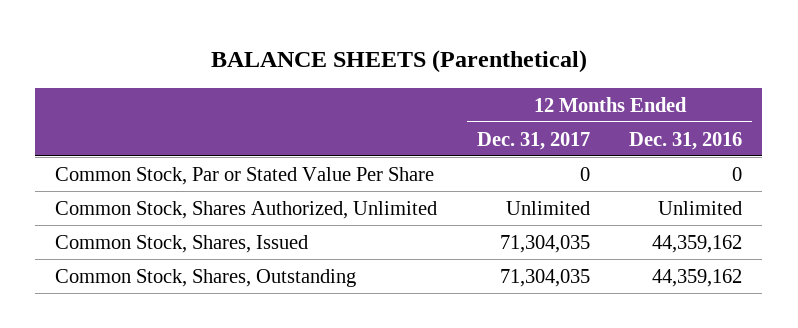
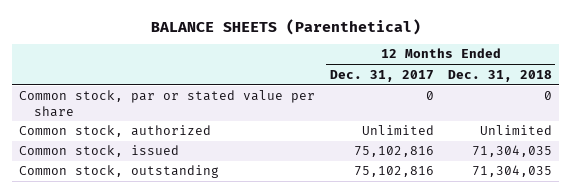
[629,131,743,150] Dec. 31, 2016 -> none
none -> [447,69,552,82] Dec. 31, 2018
[55,166,435,185] Common Stock, Par or Stated Value Per Share -> [19,90,316,117] Common stock, par or stated value per share
[55,200,438,219] Common Stock, Shares Authorized, Unlimited -> [19,125,212,138] Common stock, authorized
[55,234,309,253] Common Stock, Shares, Issued -> [19,145,180,158] Common stock, issued
[499,234,590,253] 71,304,035 -> [353,146,434,158] 75,102,816
[55,268,357,287] Common Stock, Shares, Outstanding -> [19,165,220,179] Common stock, outstanding
[499,268,590,287] 71,304,035 -> [353,166,434,178] 75,102,816

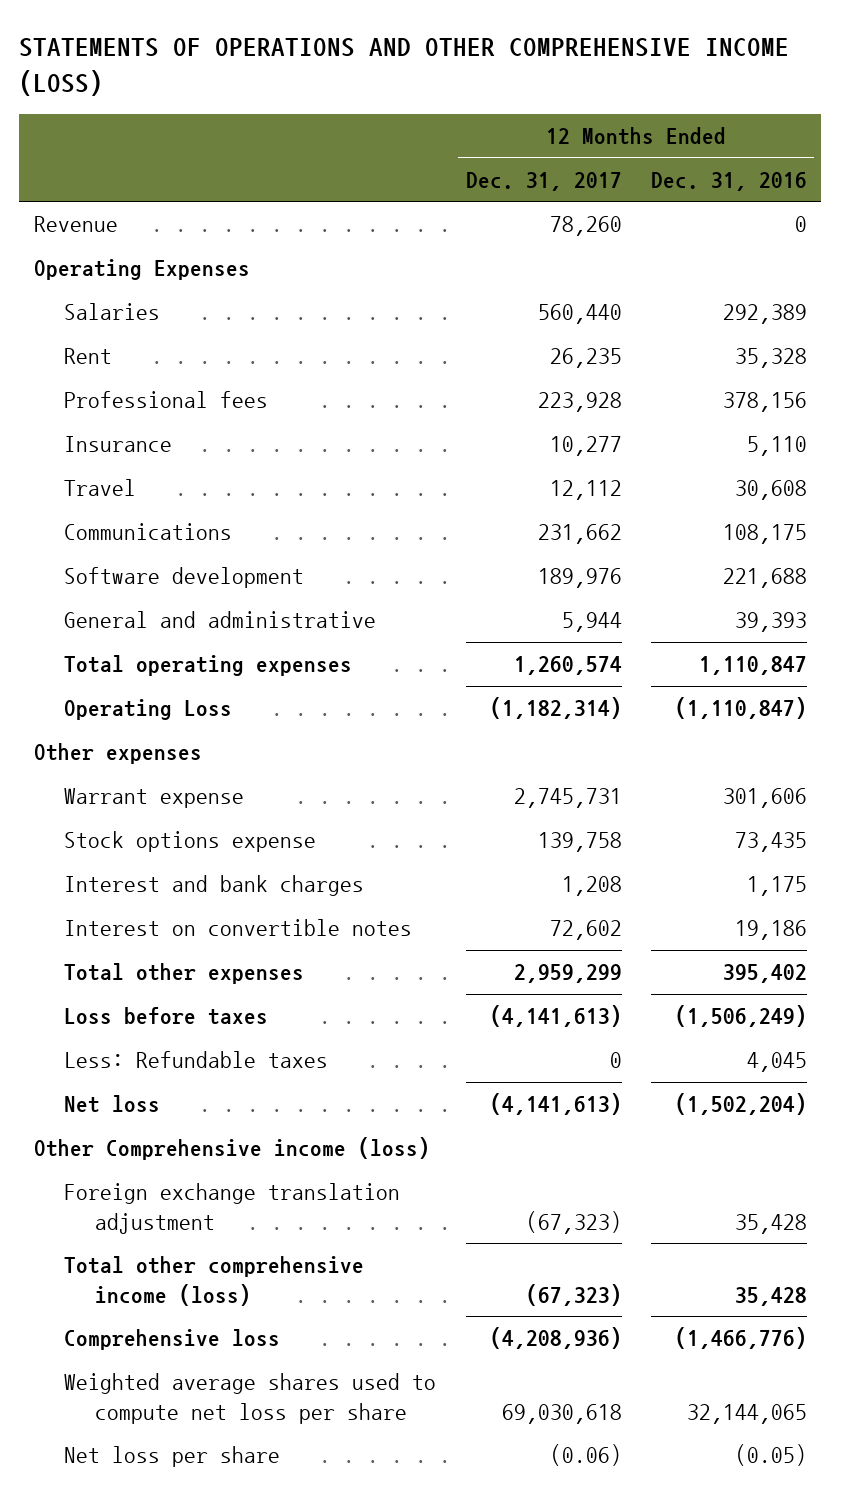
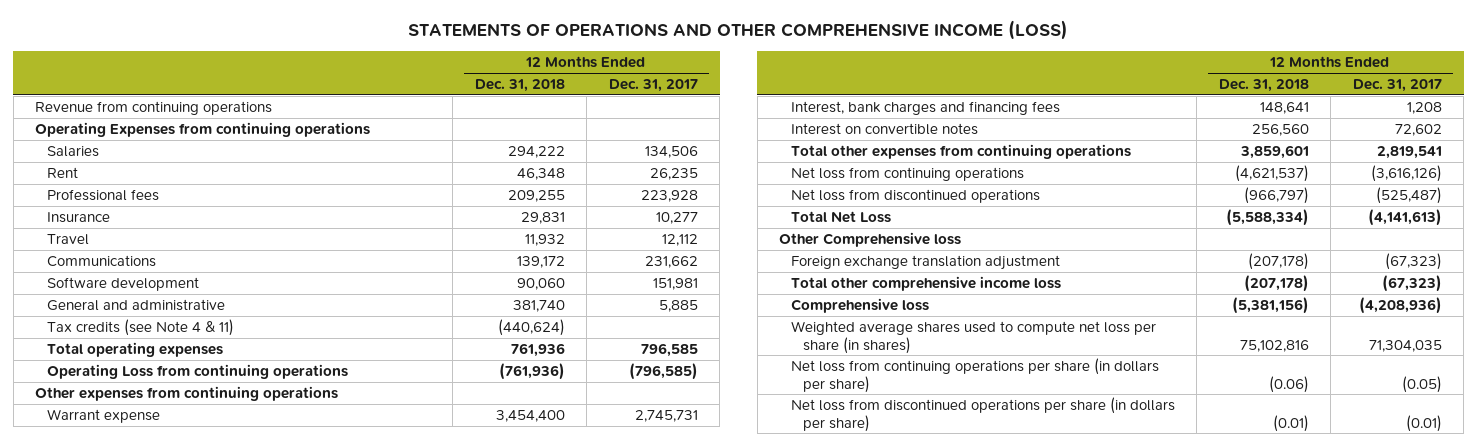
[650,171,807,191] Dec. 31, 2016 -> none
none -> [474,79,565,93] Dec. 31, 2018
[33,216,118,233] Revenue -> none
none -> [35,101,273,116] Revenue from continuing operations
[33,259,250,281] Operating Expenses -> [35,122,371,138] Operating Expenses from continuing operations
[537,304,622,325] 560,440 -> [644,146,698,159] 134,506
[537,568,622,589] 189,976 -> [652,278,698,291] 151,981
[561,612,622,633] 5,944 -> [658,300,698,313] 5,885
none -> [46,319,234,337] Tax credits (see Note 4 & 11)
[513,656,622,676] 1,260,574 -> [640,343,698,358] 796,585
[64,699,233,721] Operating Loss -> [46,364,348,380] Operating Loss from continuing operations
[489,697,622,720] (1,182,314) -> [628,363,698,381] (796,585)
[33,743,202,765] Other expenses -> [35,386,339,402] Other expenses from continuing operations
[64,831,317,853] Stock options expense -> none
[64,875,365,897] Interest and bank charges -> [791,101,1061,116] Interest, bank charges and financing fees
[64,1007,269,1026] Loss before taxes -> none
[64,1051,329,1069] Less: Refundable taxes -> none
[64,963,305,985] Total other expenses -> [791,144,1132,160] Total other expenses from continuing operations
[513,964,622,984] 2,959,299 -> [1376,146,1442,160] 2,819,541
none -> [791,167,1025,182] Net loss from continuing operations
none -> [791,189,1041,204] Net loss from discontinued operations
[64,1095,161,1114] Net loss -> [791,211,892,224] Total Net Loss
[33,1137,430,1161] Other Comprehensive income (loss) -> [779,232,962,248] Other Comprehensive loss
[64,1256,365,1306] Total other comprehensive income (loss) -> [791,276,1062,292] Total other comprehensive income loss
[64,1446,281,1468] Net loss per share -> none
[64,1373,437,1424] Weighted average shares used to compute net loss per share -> [791,321,1157,354] Weighted average shares used to compute net loss per share (in shares)
[501,1403,622,1424] 69,030,618 -> [1368,339,1442,352] 71,304,035
none -> [791,358,1160,393] Net loss from continuing operations per share (in dollars per share)
none -> [791,397,1176,432] Net loss from discontinued operations per share (in dollars per share)

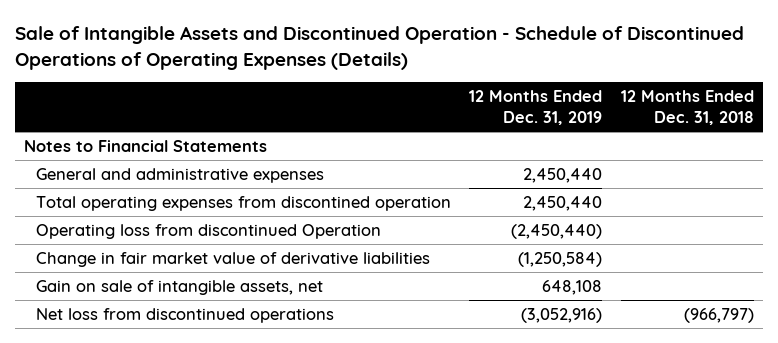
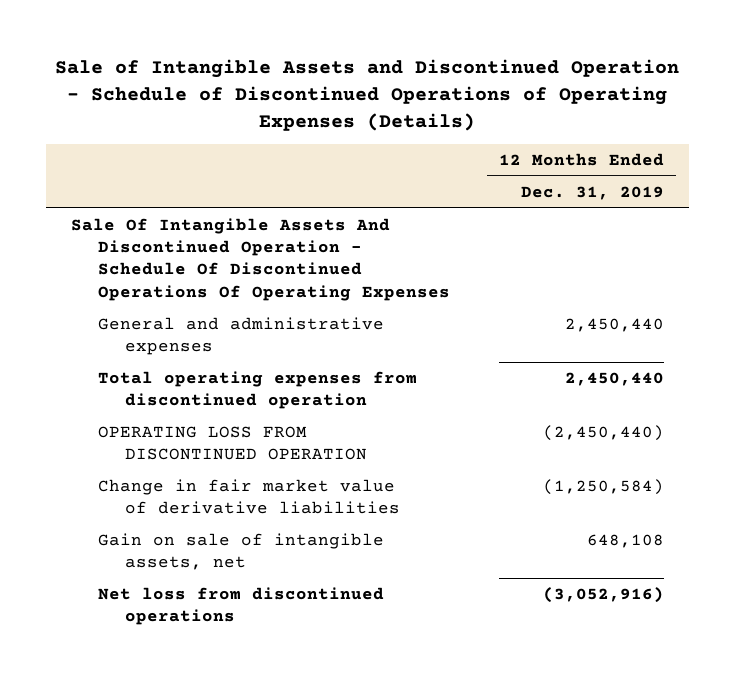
[620,89,754,125] 12 Months Ended Dec. 31, 2018 -> none
[23,140,267,153] Notes to Financial Statements -> none
none -> [70,217,450,301] Sale Of Intangible Assets And Discontinued Operation - Schedule Of Discontinued Operations Of Operating Expenses
[36,196,452,212] Total operating expenses from discontined operation -> [97,370,417,410] Total operating expenses from discontinued operation
[36,224,382,240] Operating loss from discontinued Operation -> [97,425,367,461] OPERATING LOSS FROM DISCONTINUED OPERATION

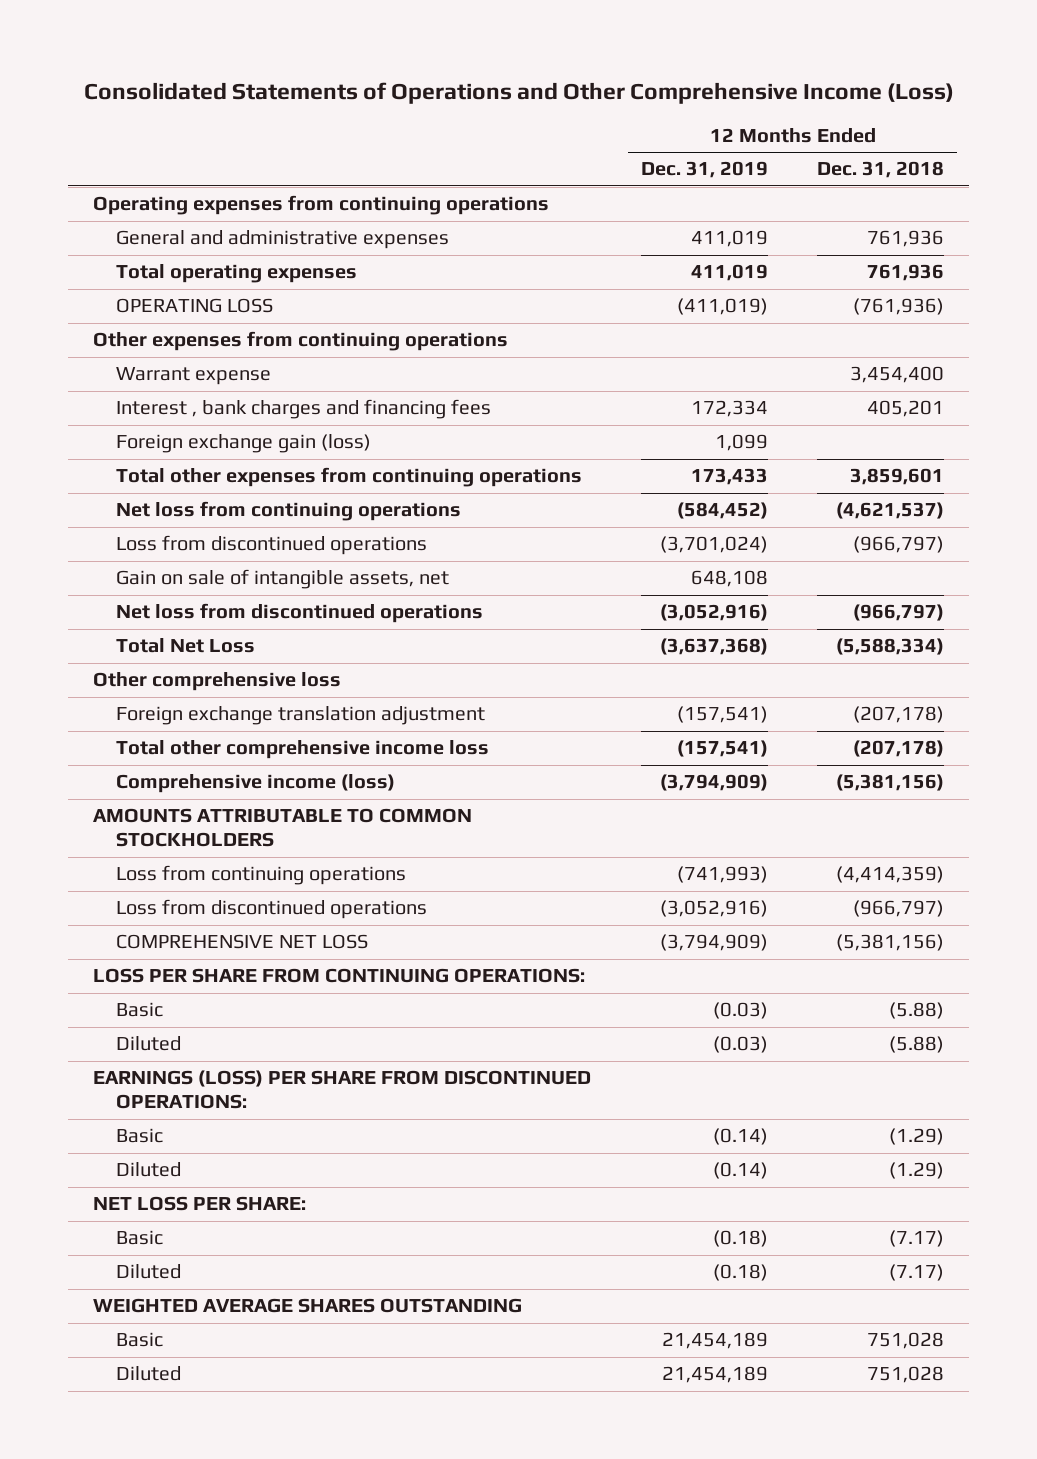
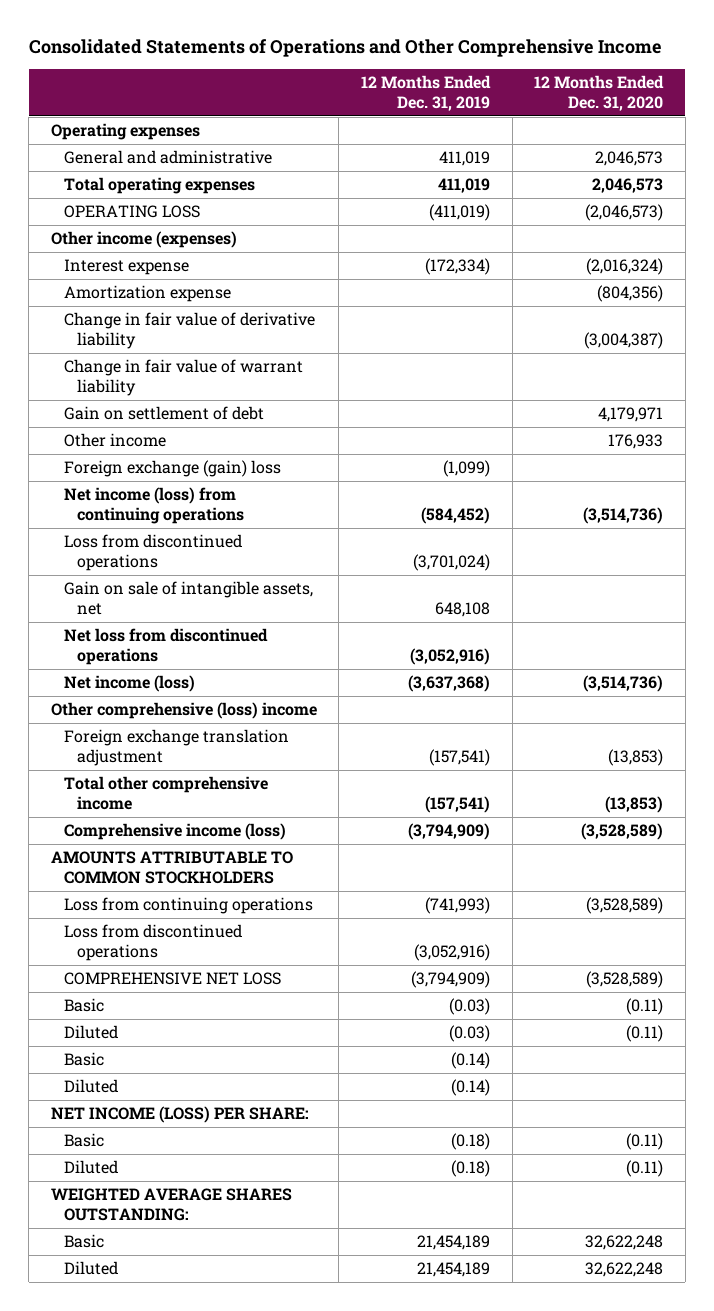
[83,81,954,104] Consolidated Statements of Operations and Other Comprehensive Income (Loss) -> [28,39,662,58] Consolidated Statements of Operations and Other Comprehensive Income
[817,161,945,179] Dec. 31, 2018 -> none
none -> [534,75,665,112] 12 Months Ended Dec. 31, 2020
[92,195,549,216] Operating expenses from continuing operations -> [50,123,200,141] Operating expenses
[116,230,450,250] General and administrative expenses -> [63,150,272,165] General and administrative
[116,367,272,386] Warrant expense -> none
[116,399,492,420] Interest , bank charges and financing fees -> none
[116,467,583,488] Total other expenses from continuing operations -> none
[92,331,508,352] Other expenses from continuing operations -> [50,231,237,249] Other income (expenses)
none -> [63,259,189,276] Interest expense
none -> [63,285,231,303] Amortization expense
none -> [63,312,315,349] Change in fair value of derivative liability
none -> [63,359,303,396] Change in fair value of warrant liability
none -> [63,406,264,421] Gain on settlement of debt
none -> [63,433,166,448] Other income
[116,434,372,454] Foreign exchange gain (loss) -> [63,460,281,478] Foreign exchange (gain) loss
[714,434,768,452] 1,099 -> [443,460,491,478] (1,099)
[116,501,462,522] Net loss from continuing operations -> [63,487,245,524] Net income (loss) from continuing operations
[116,638,256,654] Total Net Loss -> [63,675,195,693] Net income (loss)
[92,672,341,692] Other comprehensive loss -> [50,702,317,720] Other comprehensive (loss) income
[116,740,490,760] Total other comprehensive income loss -> [63,776,268,810] Total other comprehensive income
[92,968,585,984] LOSS PER SHARE FROM CONTINUING OPERATIONS: -> none
[92,1070,591,1110] EARNINGS (LOSS) PER SHARE FROM DISCONTINUED OPERATIONS: -> none
[92,1196,306,1212] NET LOSS PER SHARE: -> [50,1106,309,1124] NET INCOME (LOSS) PER SHARE:
[92,1298,522,1314] WEIGHTED AVERAGE SHARES OUTSTANDING -> [50,1188,292,1221] WEIGHTED AVERAGE SHARES OUTSTANDING:

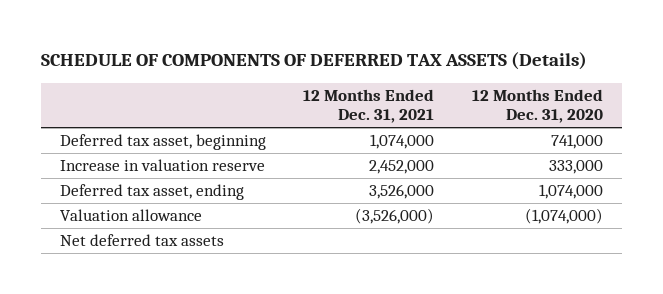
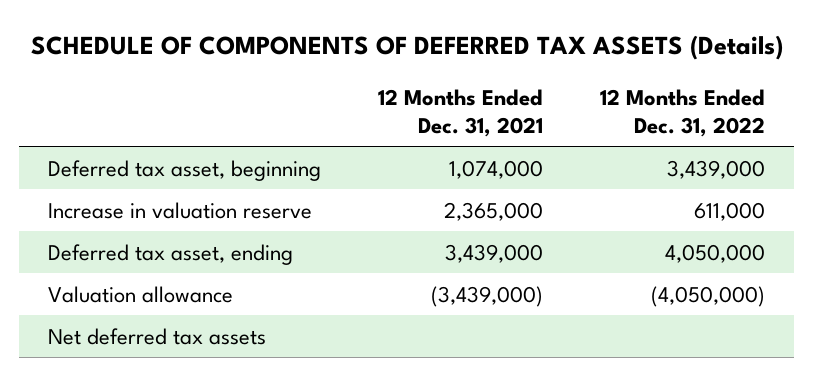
[472,88,604,124] 12 Months Ended Dec. 31, 2020 -> none
none -> [600,89,766,137] 12 Months Ended Dec. 31, 2022
[369,160,435,175] 2,452,000 -> [444,201,544,221] 2,365,000
[369,184,435,200] 3,526,000 -> [445,243,544,263] 3,439,000
[355,208,435,225] (3,526,000) -> [431,285,544,307] (3,439,000)

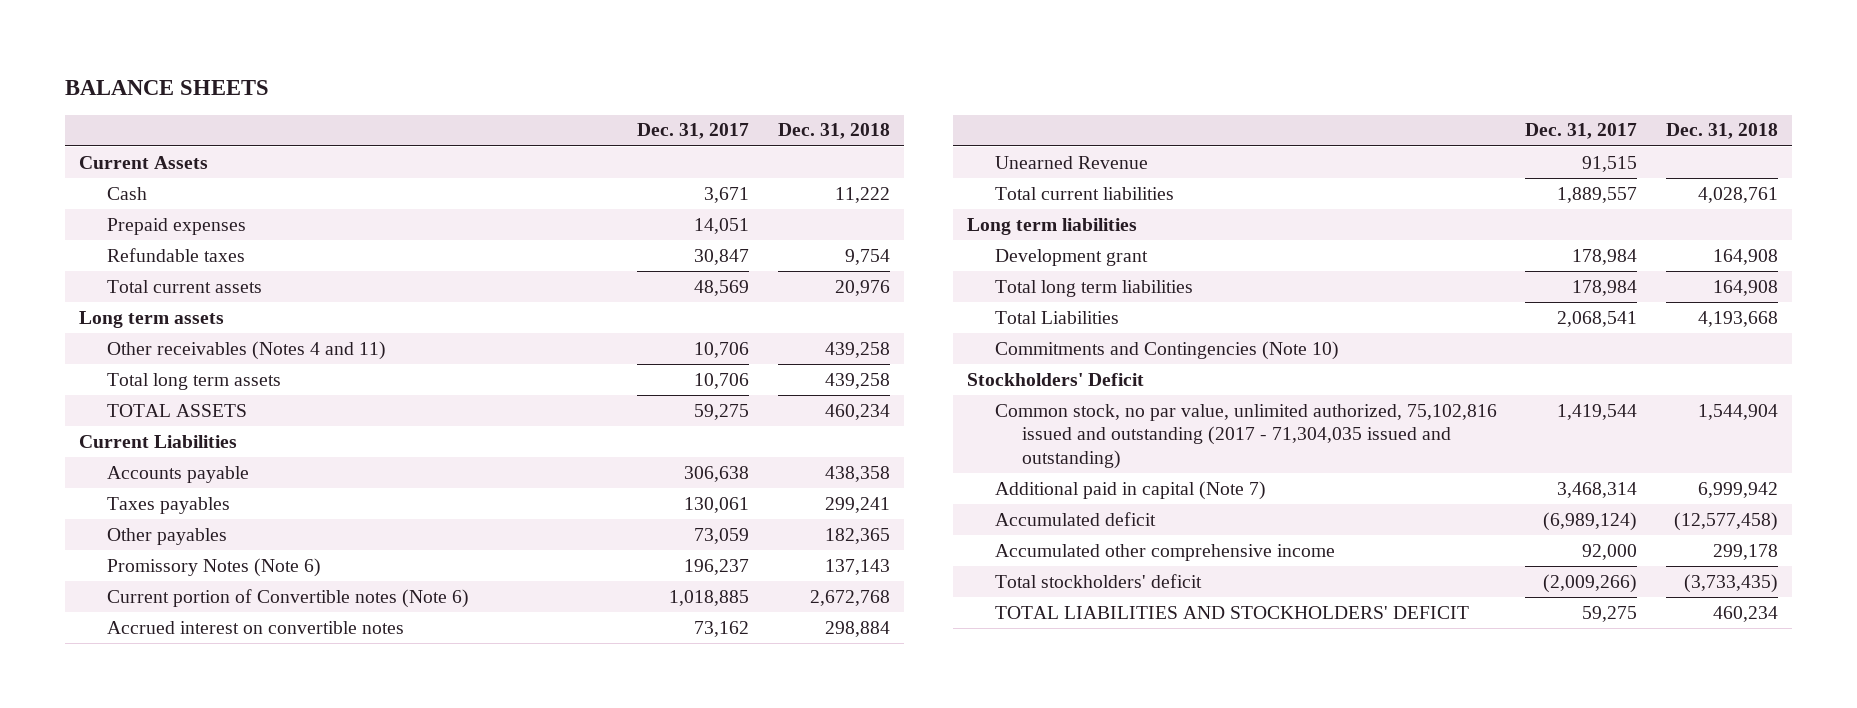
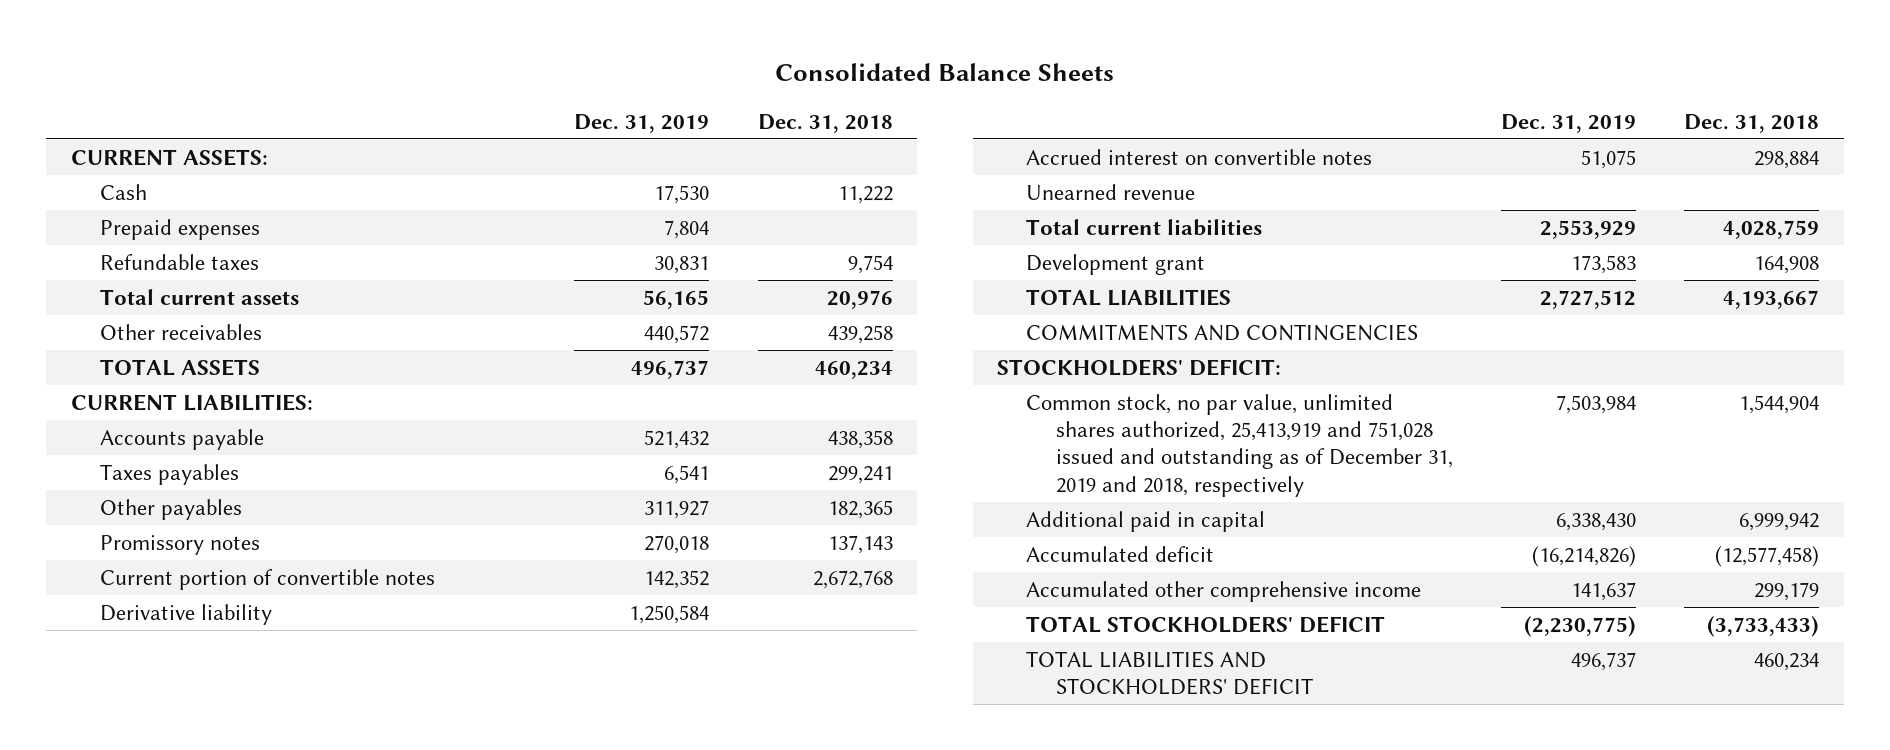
[65,80,270,96] BALANCE SHEETS -> [774,63,1114,82] Consolidated Balance Sheets
[637,123,750,140] Dec. 31, 2017 -> none
none -> [574,113,710,133] Dec. 31, 2019
[79,155,209,169] Current Assets -> [70,148,268,166] CURRENT ASSETS:
[79,310,225,328] Long term assets -> none
[106,372,281,390] Total long term assets -> none
[106,340,386,360] Other receivables (Notes 4 and 11) -> [99,323,262,340] Other receivables
[79,434,238,448] Current Liabilities -> [70,393,313,411] CURRENT LIABILITIES:
[106,557,321,577] Promissory Notes (Note 6) -> [99,534,260,555] Promissory notes
[106,588,469,608] Current portion of Convertible notes (Note 6) -> [99,568,435,590] Current portion of convertible notes
none -> [99,603,272,625] Derivative liability
[967,217,1138,235] Long term liabilities -> none
[994,155,1148,169] Unearned Revenue -> [1026,183,1196,200] Unearned revenue
[1697,186,1778,203] 4,028,761 -> [1723,219,1820,239] 4,028,759
[994,279,1193,297] Total long term liabilities -> none
[994,310,1119,324] Total Liabilities -> [1026,288,1232,306] TOTAL LIABILITIES
[1697,310,1778,327] 4,193,668 -> [1723,289,1820,309] 4,193,667
[994,340,1339,360] Commitments and Contingencies (Note 10) -> [1026,323,1419,341] COMMITMENTS AND CONTINGENCIES
[967,372,1145,386] Stockholders' Deficit -> [997,358,1282,376] STOCKHOLDERS' DEFICIT:
[994,403,1497,469] Common stock, no par value, unlimited authorized, 75,102,816 issued and outstanding (2017 - 71,304,035 issued and outstanding) -> [1026,393,1453,497] Common stock, no par value, unlimited shares authorized, 25,413,919 and 751,028 issued and outstanding as of December 31, 2019 and 2018, respectively
[994,480,1266,500] Additional paid in capital (Note 7) -> [1026,510,1266,532] Additional paid in capital
[1712,543,1778,560] 299,178 -> [1754,581,1820,601] 299,179
[994,573,1202,588] Total stockholders' deficit -> [1026,615,1386,633] TOTAL STOCKHOLDERS' DEFICIT
[1683,573,1778,593] (3,733,435) -> [1707,615,1820,637] (3,733,433)

